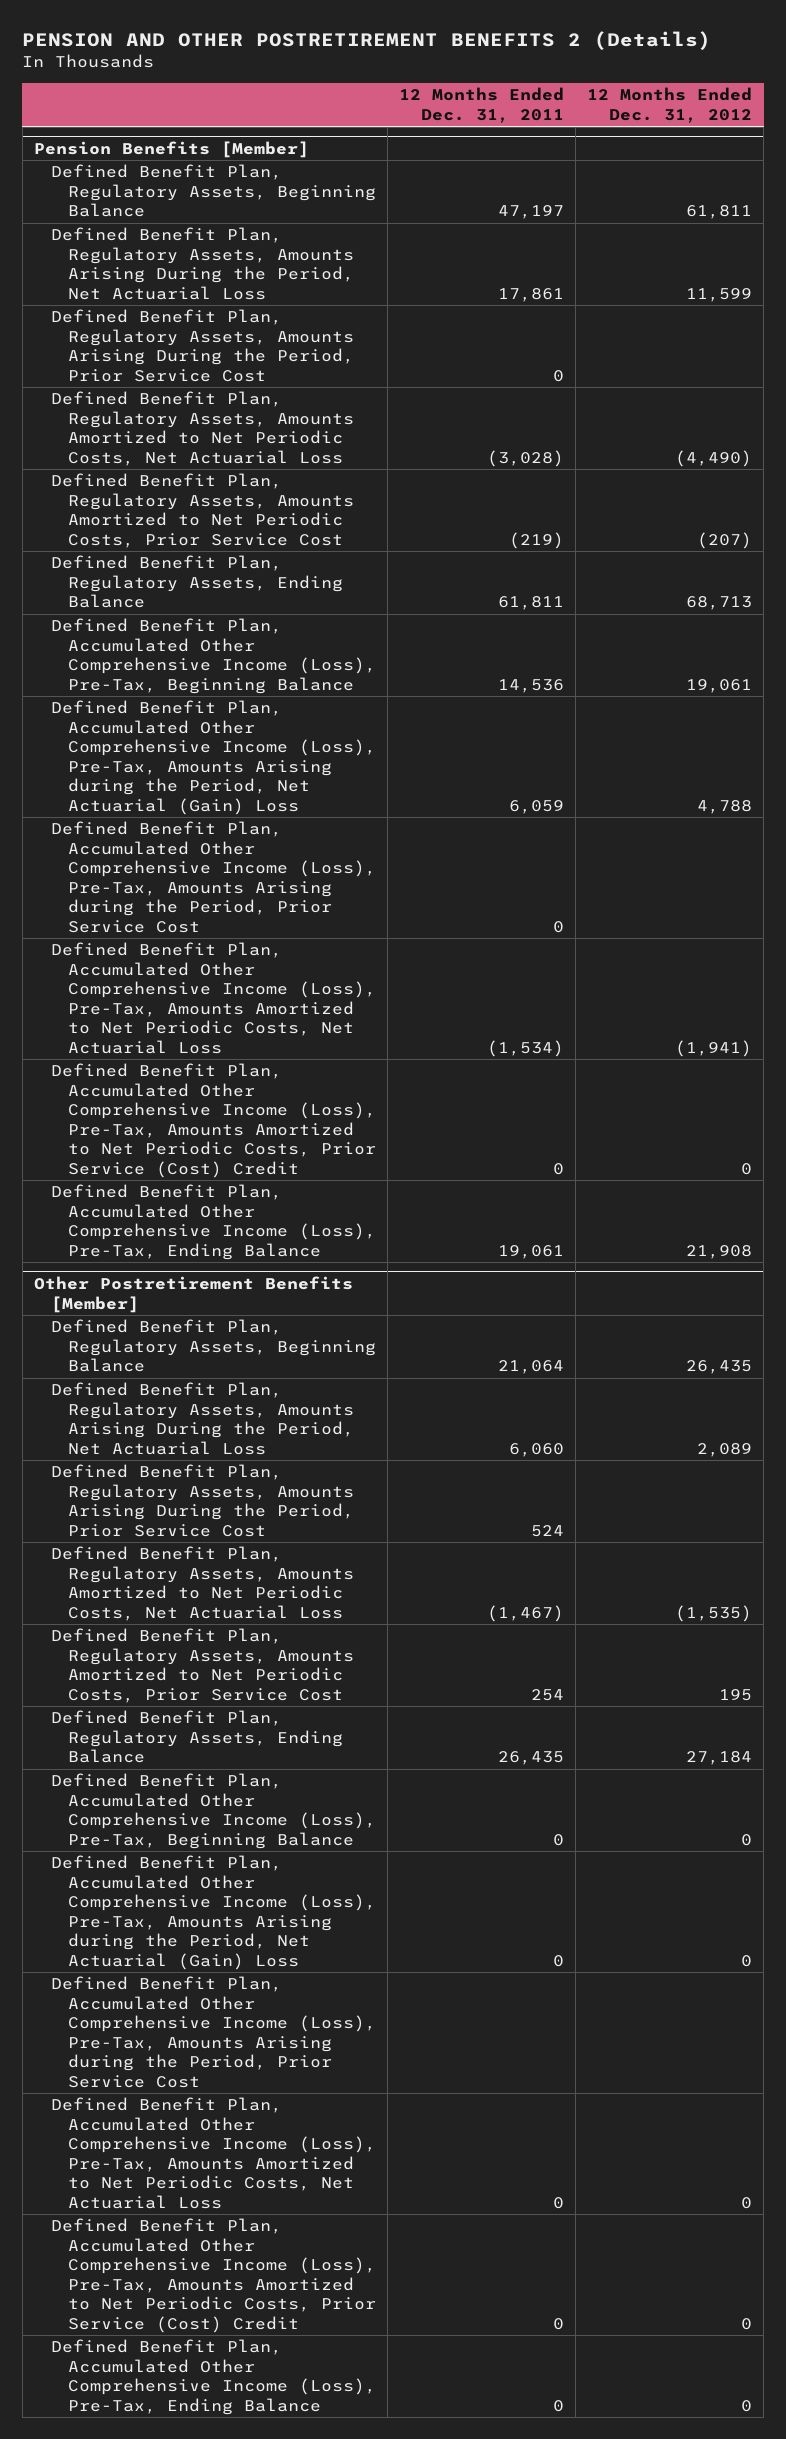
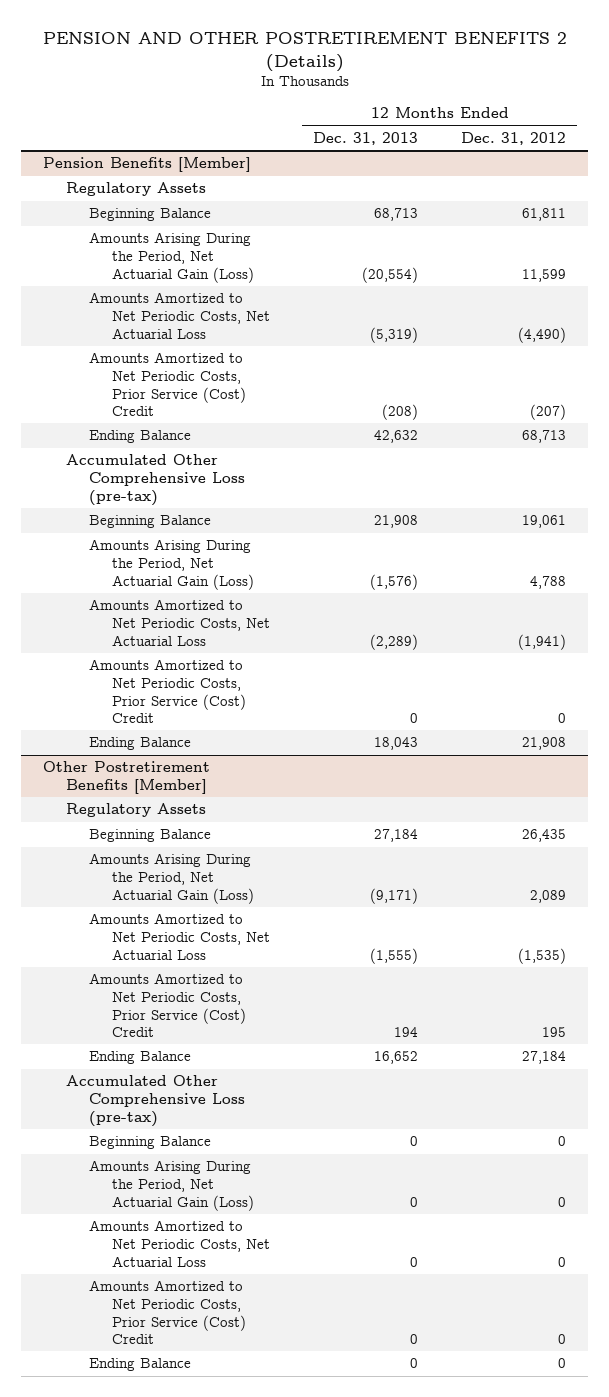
[399,87,565,123] 12 Months Ended Dec. 31, 2011 -> none
none -> [312,131,418,145] Dec. 31, 2013
[50,309,355,382] Defined Benefit Plan, Regulatory Assets, Amounts Arising During the Period, Prior Service Cost -> none
[50,821,377,933] Defined Benefit Plan, Accumulated Other Comprehensive Income (Loss), Pre-Tax, Amounts Arising during the Period, Prior Service Cost -> none
none -> [65,182,206,197] Regulatory Assets
[50,164,377,218] Defined Benefit Plan, Regulatory Assets, Beginning Balance -> [88,208,211,222] Beginning Balance
[50,227,355,300] Defined Benefit Plan, Regulatory Assets, Amounts Arising During the Period, Net Actuarial Loss -> [88,232,254,283] Amounts Arising During the Period, Net Actuarial Gain (Loss)
[50,391,355,466] Defined Benefit Plan, Regulatory Assets, Amounts Amortized to Net Periodic Costs, Net Actuarial Loss -> [88,292,270,339] Amounts Amortized to Net Periodic Costs, Net Actuarial Loss
[50,473,355,548] Defined Benefit Plan, Regulatory Assets, Amounts Amortized to Net Periodic Costs, Prior Service Cost -> [88,352,246,417] Amounts Amortized to Net Periodic Costs, Prior Service (Cost) Credit
[50,555,344,609] Defined Benefit Plan, Regulatory Assets, Ending Balance -> [88,430,191,444] Ending Balance
none -> [65,454,245,506] Accumulated Other Comprehensive Loss (pre-tax)
[50,618,377,694] Defined Benefit Plan, Accumulated Other Comprehensive Income (Loss), Pre-Tax, Beginning Balance -> [88,515,211,529] Beginning Balance
[50,700,377,815] Defined Benefit Plan, Accumulated Other Comprehensive Income (Loss), Pre-Tax, Amounts Arising during the Period, Net Actuarial (Gain) Loss -> [88,539,254,590] Amounts Arising During the Period, Net Actuarial Gain (Loss)
[50,942,377,1054] Defined Benefit Plan, Accumulated Other Comprehensive Income (Loss), Pre-Tax, Amounts Amortized to Net Periodic Costs, Net Actuarial Loss -> [88,599,270,646] Amounts Amortized to Net Periodic Costs, Net Actuarial Loss
[50,1063,377,1178] Defined Benefit Plan, Accumulated Other Comprehensive Income (Loss), Pre-Tax, Amounts Amortized to Net Periodic Costs, Prior Service (Cost) Credit -> [88,659,246,724] Amounts Amortized to Net Periodic Costs, Prior Service (Cost) Credit
[50,1184,377,1260] Defined Benefit Plan, Accumulated Other Comprehensive Income (Loss), Pre-Tax, Ending Balance -> [88,737,191,751] Ending Balance
[50,1464,355,1537] Defined Benefit Plan, Regulatory Assets, Amounts Arising During the Period, Prior Service Cost -> none
[50,1976,377,2088] Defined Benefit Plan, Accumulated Other Comprehensive Income (Loss), Pre-Tax, Amounts Arising during the Period, Prior Service Cost -> none
none -> [65,803,206,818] Regulatory Assets
[50,1319,377,1373] Defined Benefit Plan, Regulatory Assets, Beginning Balance -> [88,829,211,843] Beginning Balance
[50,1382,355,1455] Defined Benefit Plan, Regulatory Assets, Amounts Arising During the Period, Net Actuarial Loss -> [88,853,254,904] Amounts Arising During the Period, Net Actuarial Gain (Loss)
[50,1546,355,1621] Defined Benefit Plan, Regulatory Assets, Amounts Amortized to Net Periodic Costs, Net Actuarial Loss -> [88,913,270,960] Amounts Amortized to Net Periodic Costs, Net Actuarial Loss
[50,1628,355,1703] Defined Benefit Plan, Regulatory Assets, Amounts Amortized to Net Periodic Costs, Prior Service Cost -> [88,973,246,1038] Amounts Amortized to Net Periodic Costs, Prior Service (Cost) Credit
[50,1710,344,1764] Defined Benefit Plan, Regulatory Assets, Ending Balance -> [88,1051,191,1065] Ending Balance
none -> [65,1075,245,1127] Accumulated Other Comprehensive Loss (pre-tax)
[50,1773,377,1849] Defined Benefit Plan, Accumulated Other Comprehensive Income (Loss), Pre-Tax, Beginning Balance -> [88,1136,211,1150] Beginning Balance
[50,1855,377,1970] Defined Benefit Plan, Accumulated Other Comprehensive Income (Loss), Pre-Tax, Amounts Arising during the Period, Net Actuarial (Gain) Loss -> [88,1160,254,1211] Amounts Arising During the Period, Net Actuarial Gain (Loss)
[50,2097,377,2209] Defined Benefit Plan, Accumulated Other Comprehensive Income (Loss), Pre-Tax, Amounts Amortized to Net Periodic Costs, Net Actuarial Loss -> [88,1220,270,1267] Amounts Amortized to Net Periodic Costs, Net Actuarial Loss
[50,2218,377,2333] Defined Benefit Plan, Accumulated Other Comprehensive Income (Loss), Pre-Tax, Amounts Amortized to Net Periodic Costs, Prior Service (Cost) Credit -> [88,1280,246,1345] Amounts Amortized to Net Periodic Costs, Prior Service (Cost) Credit
[50,2339,377,2415] Defined Benefit Plan, Accumulated Other Comprehensive Income (Loss), Pre-Tax, Ending Balance -> [88,1358,191,1372] Ending Balance

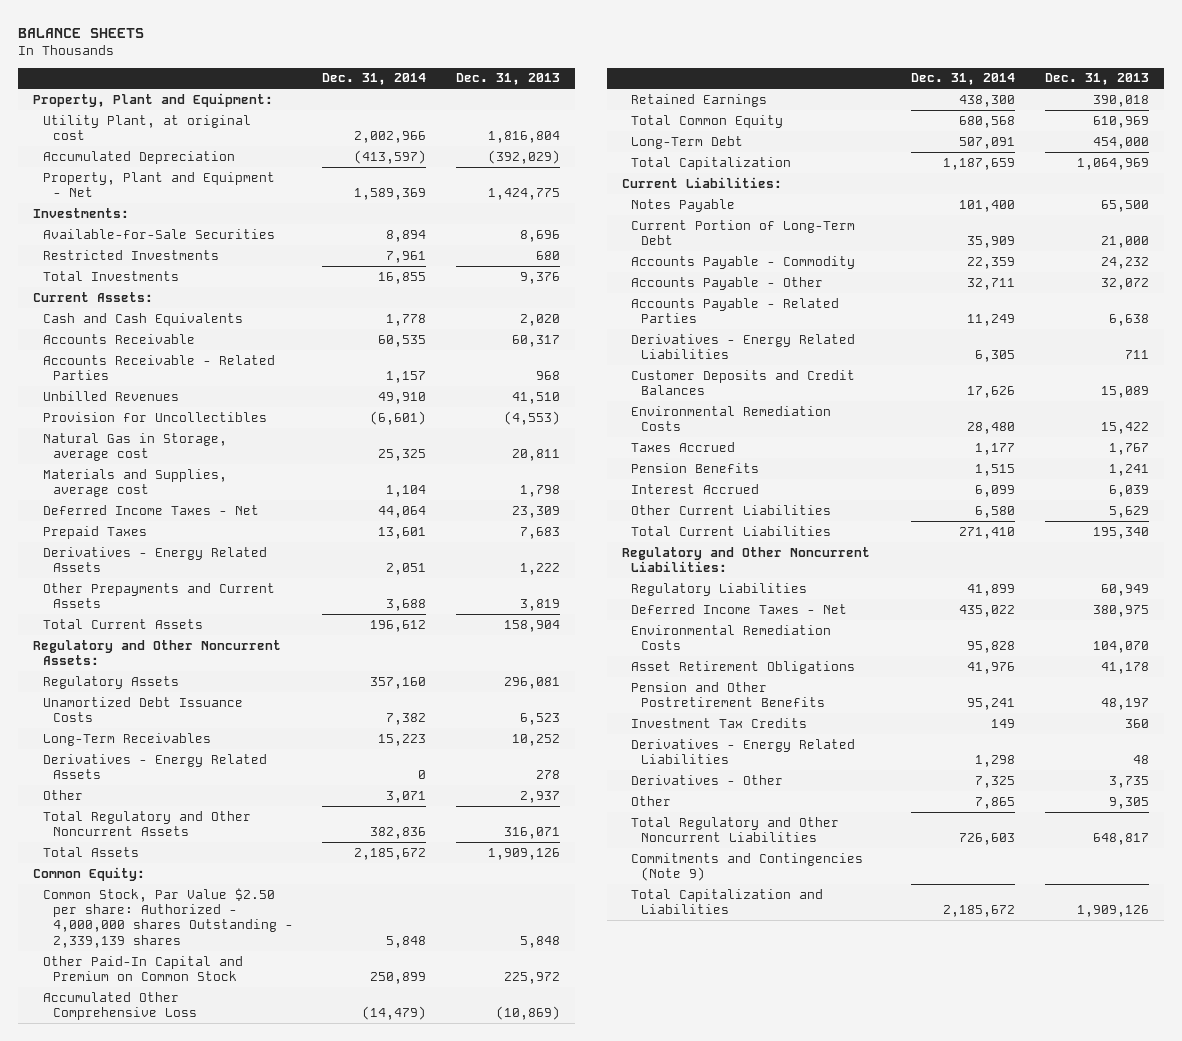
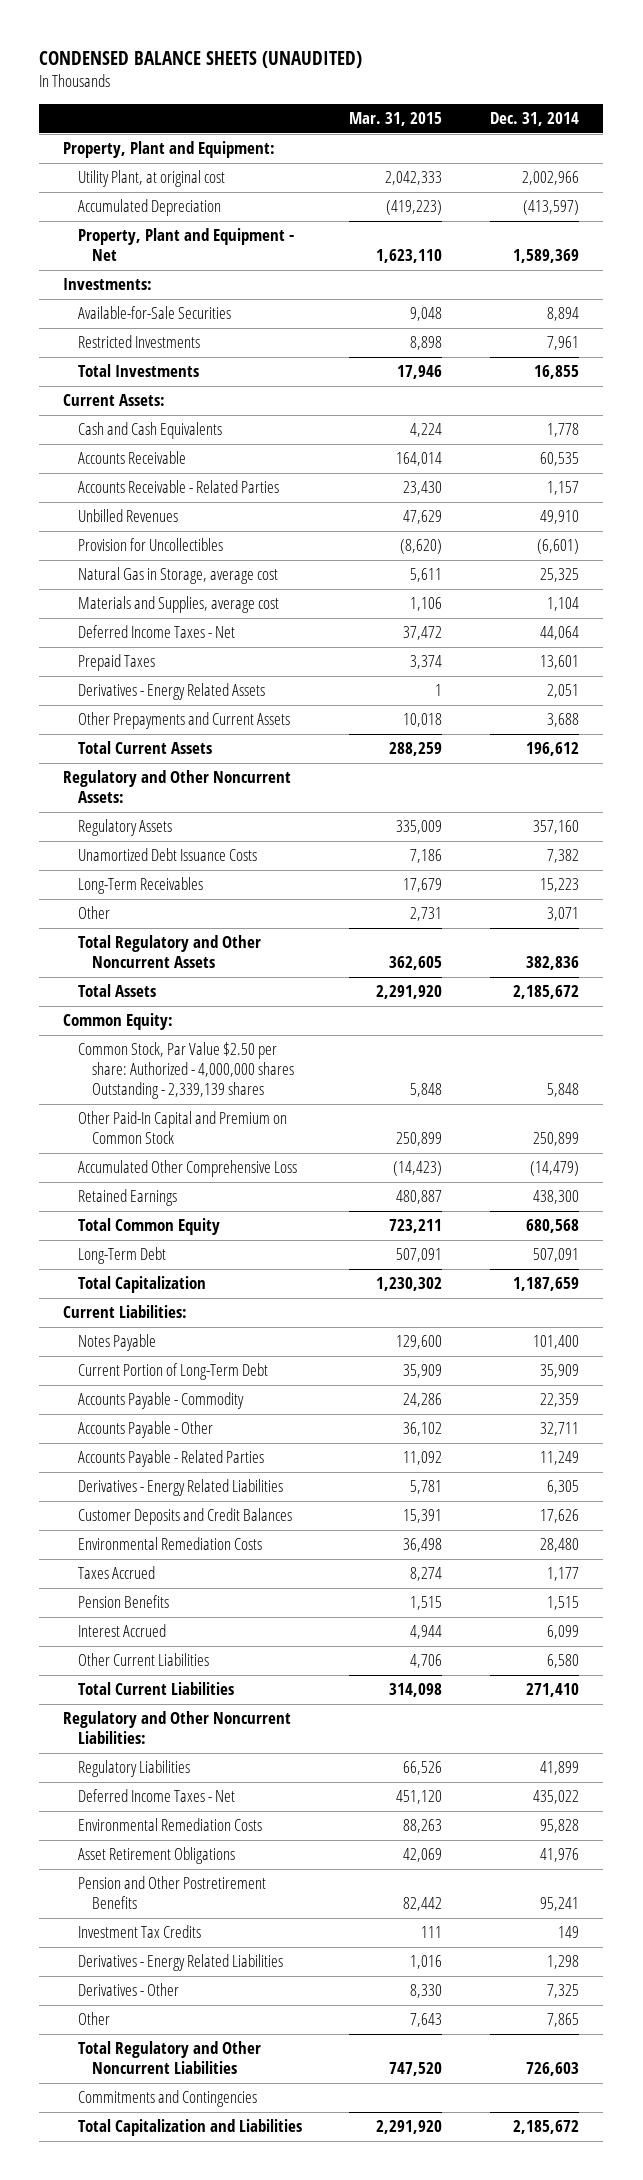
[18,27,145,38] BALANCE SHEETS -> [39,51,363,69] CONDENSED BALANCE SHEETS (UNAUDITED)
[456,73,561,86] Dec. 31, 2013 -> none
none -> [349,112,443,127] Mar. 31, 2015
[42,753,267,780] Derivatives - Energy Related Assets -> none
[631,852,864,882] Commitments and Contingencies (Note 9) -> [77,2090,257,2108] Commitments and Contingencies

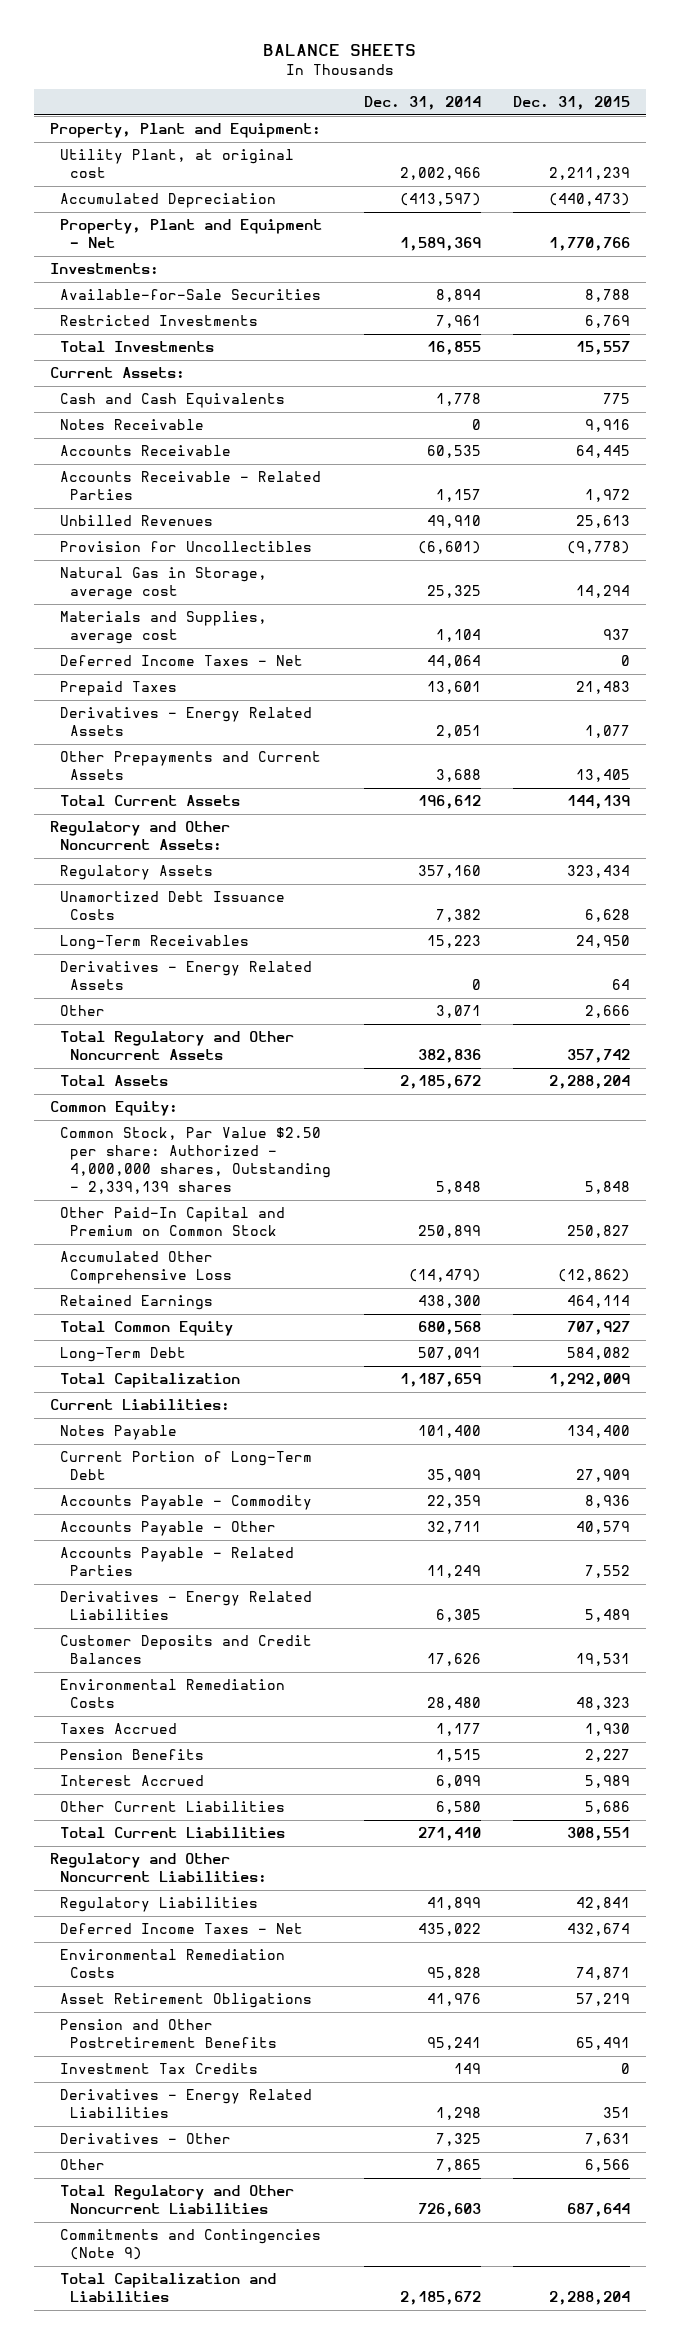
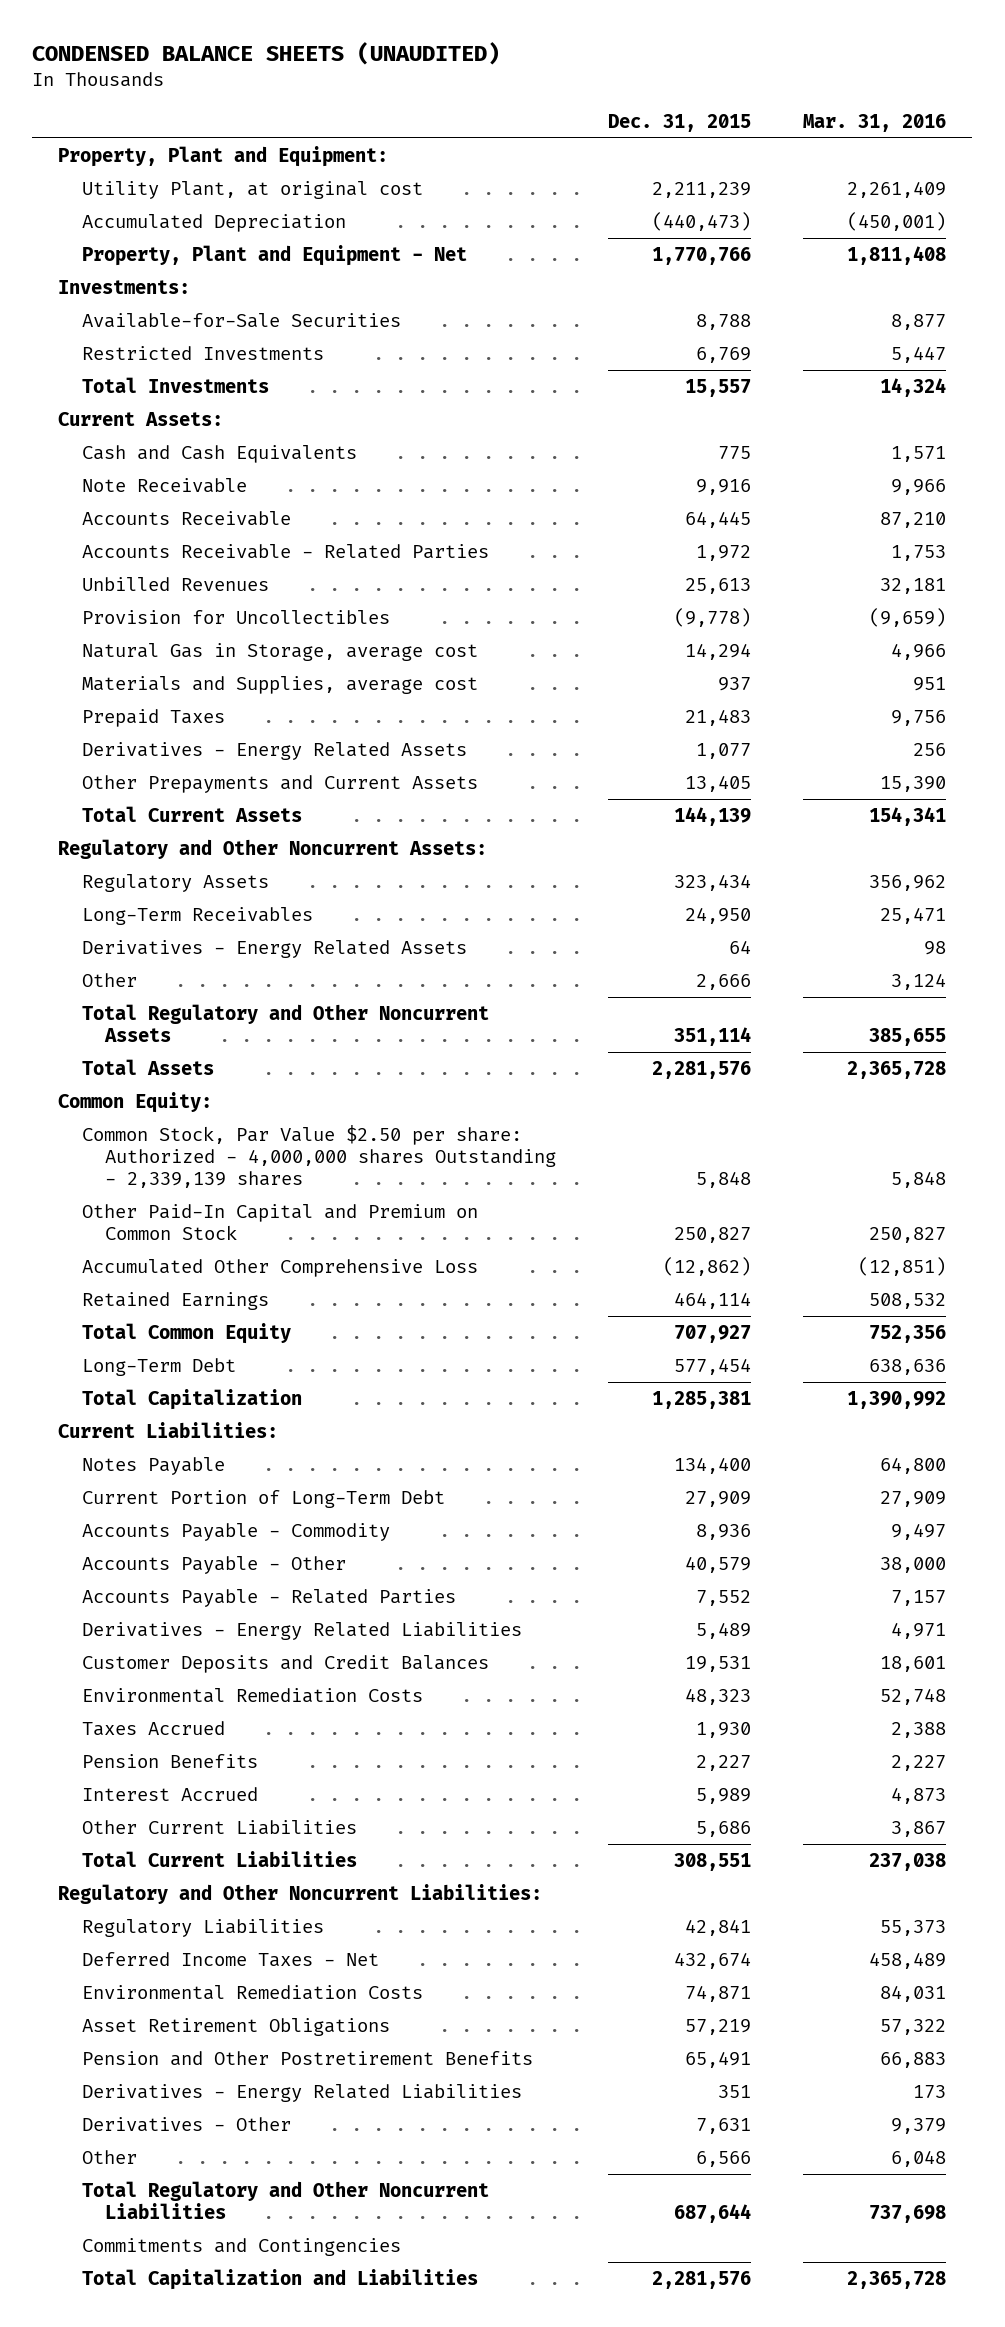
[263,43,417,56] BALANCE SHEETS -> [32,42,501,66] CONDENSED BALANCE SHEETS (UNAUDITED)
[363,96,481,111] Dec. 31, 2014 -> none
none -> [803,113,947,132] Mar. 31, 2016
[60,419,205,431] Notes Receivable -> [81,477,247,493] Note Receivable
[60,655,304,667] Deferred Income Taxes - Net -> none
[60,891,286,921] Unamortized Debt Issuance Costs -> none
[566,1049,630,1064] 357,742 -> [674,1026,752,1046] 351,114
[548,1075,630,1090] 2,288,204 -> [652,1060,752,1079] 2,281,576
[60,1127,332,1195] Common Stock, Par Value $2.50 per share: Authorized - 4,000,000 shares, Outstanding - 2,339,139 shares -> [81,1124,557,1188] Common Stock, Par Value $2.50 per share: Authorized - 4,000,000 shares Outstanding - 2,339,139 shares
[566,1347,630,1361] 584,082 -> [674,1357,752,1375] 577,454
[548,1373,630,1388] 1,292,009 -> [652,1390,752,1409] 1,285,381
[60,2063,259,2075] Investment Tax Credits -> none
[60,2229,322,2261] Commitments and Contingencies (Note 9) -> [81,2237,401,2256] Commitments and Contingencies
[548,2291,630,2306] 2,288,204 -> [652,2270,752,2289] 2,281,576

